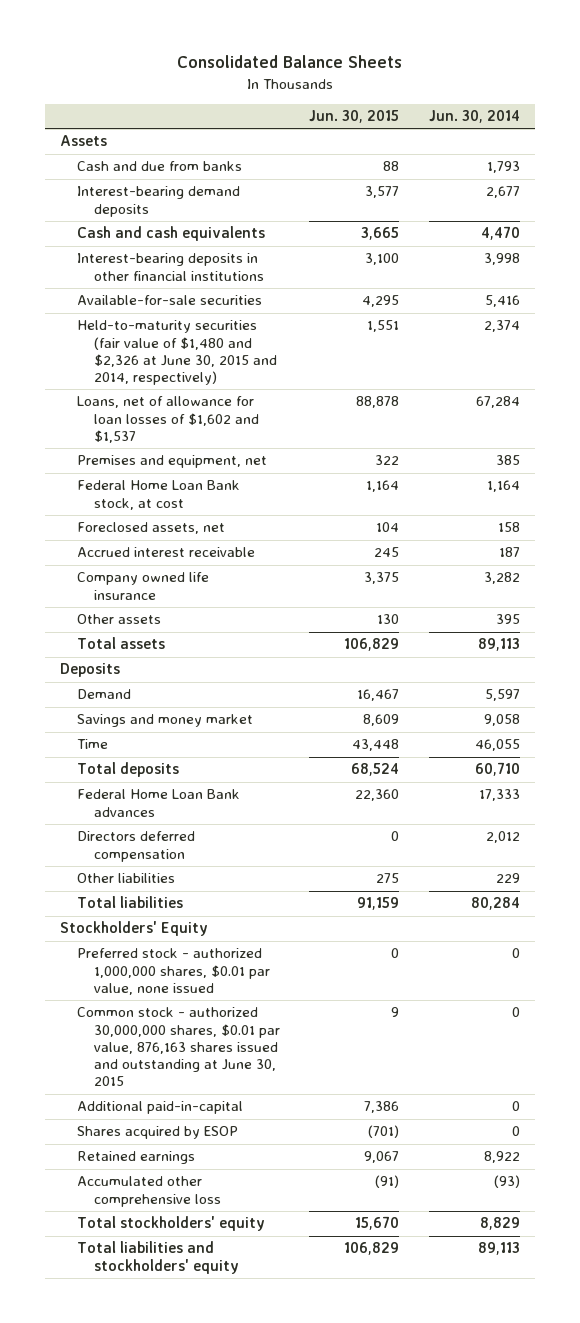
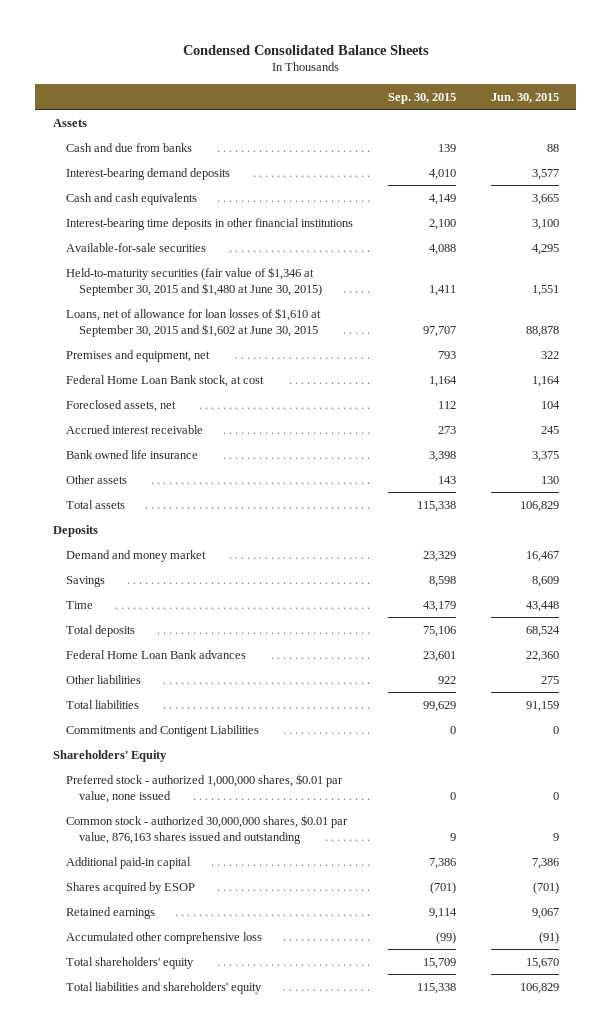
[177,55,403,69] Consolidated Balance Sheets -> [182,44,429,55] Condensed Consolidated Balance Sheets
[429,109,521,123] Jun. 30, 2014 -> none
none -> [387,92,456,104] Sep. 30, 2015
[76,253,264,281] Interest-bearing deposits in other financial institutions -> [65,217,353,230] Interest-bearing time deposits in other financial institutions
[76,320,277,386] Held-to-maturity securities (fair value of $1,480 and $2,326 at June 30, 2015 and 2014, respectively) -> [65,266,322,296] Held-to-maturity securities (fair value of $1,346 at September 30, 2015 and $1,480 at June 30, 2015)
[76,396,259,443] Loans, net of allowance for loan losses of $1,602 and $1,537 -> [65,307,321,337] Loans, net of allowance for loan losses of $1,610 at September 30, 2015 and $1,602 at June 30, 2015
[76,572,209,600] Company owned life insurance -> [65,449,198,459] Bank owned life insurance
[76,689,131,700] Demand -> [65,549,206,562] Demand and money market
[76,714,253,728] Savings and money market -> [65,575,105,587] Savings
[76,831,195,862] Directors deferred compensation -> none
none -> [65,724,259,737] Commitments and Contigent Liabilities
[59,921,208,937] Stockholders' Equity -> [52,749,167,762] Shareholders' Equity
[76,1007,280,1087] Common stock - authorized 30,000,000 shares, $0.01 par value, 876,163 shares issued and outstanding at June 30, 2015 -> [65,814,348,844] Common stock - authorized 30,000,000 shares, $0.01 par value, 876,163 shares issued and outstanding
[76,1101,243,1115] Additional paid-in-capital -> [65,856,191,869] Additional paid-in capital
[76,1216,265,1232] Total stockholders' equity -> [65,956,194,969] Total shareholders' equity
[76,1241,239,1274] Total liabilities and stockholders' equity -> [65,981,262,994] Total liabilities and shareholders' equity

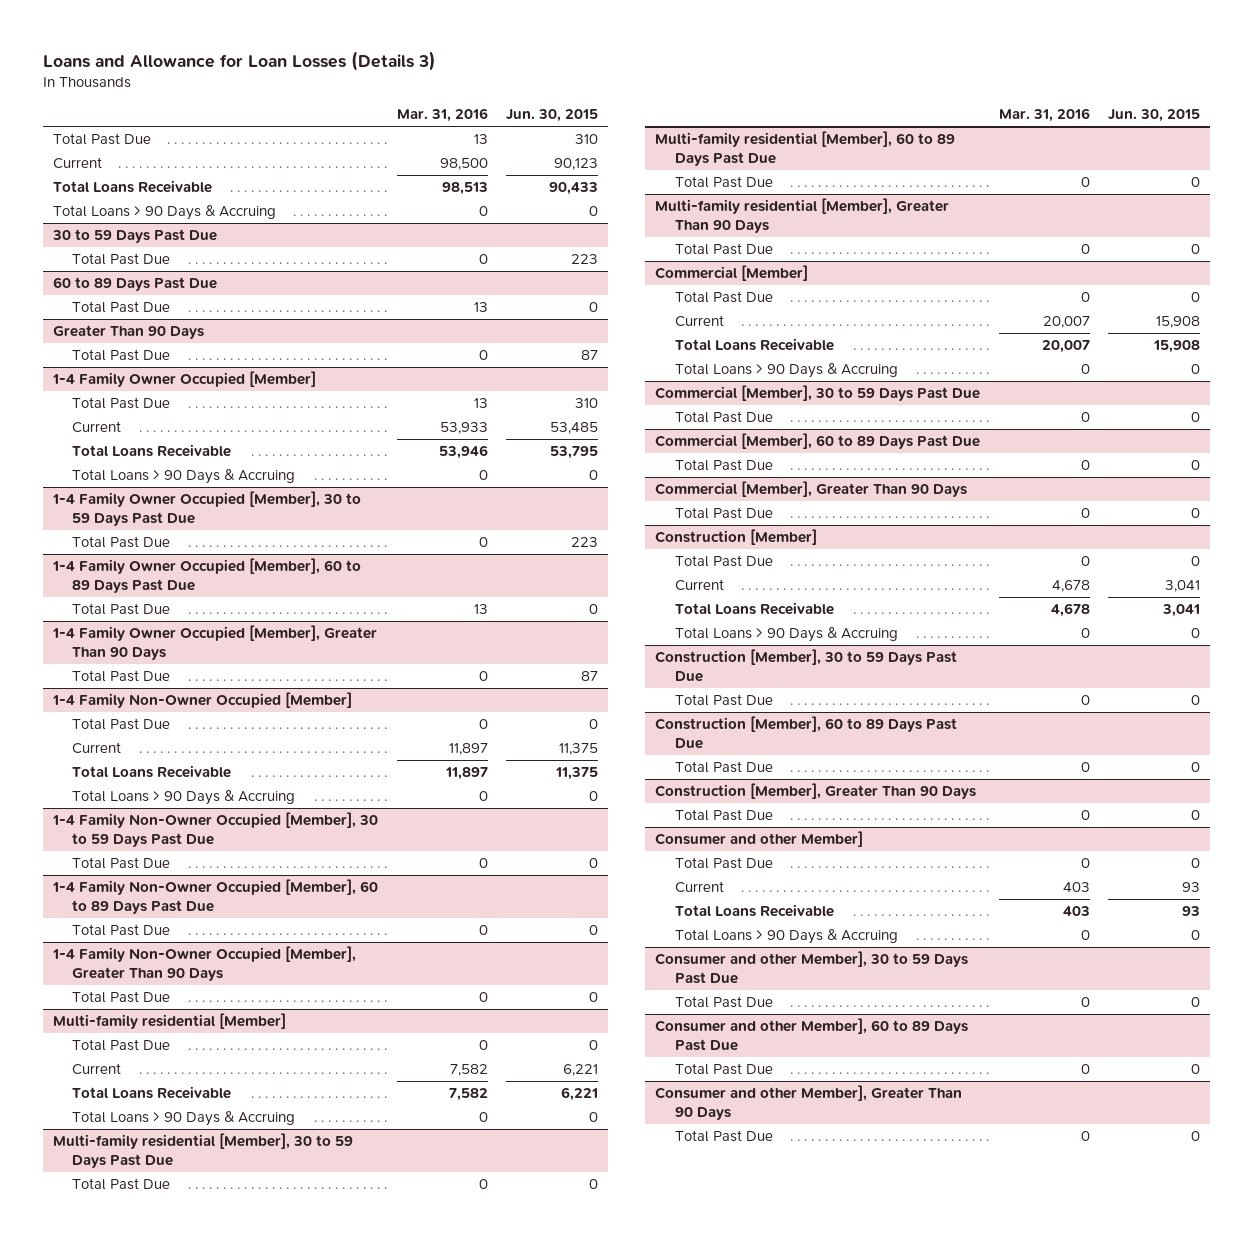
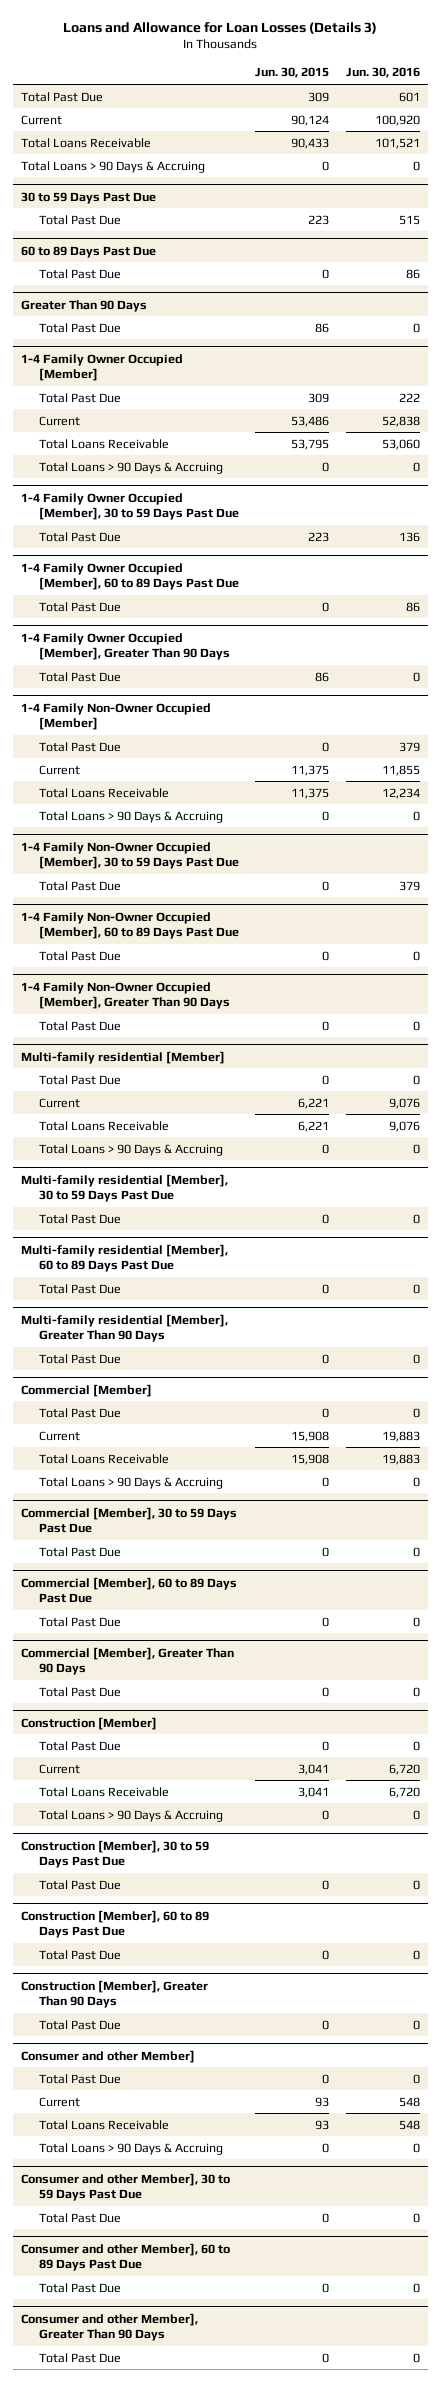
[396,108,488,123] Mar. 31, 2016 -> none
none -> [345,67,420,79] Jun. 30, 2016
[575,134,599,145] 310 -> [308,91,330,102] 309
[554,158,599,171] 90,123 -> [291,114,330,126] 90,124
[581,350,599,361] 87 -> [315,322,330,333] 86
[575,398,599,409] 310 -> [308,392,330,403] 309
[550,422,599,435] 53,485 -> [291,415,330,427] 53,486
[581,671,599,682] 87 -> [315,671,330,682] 86

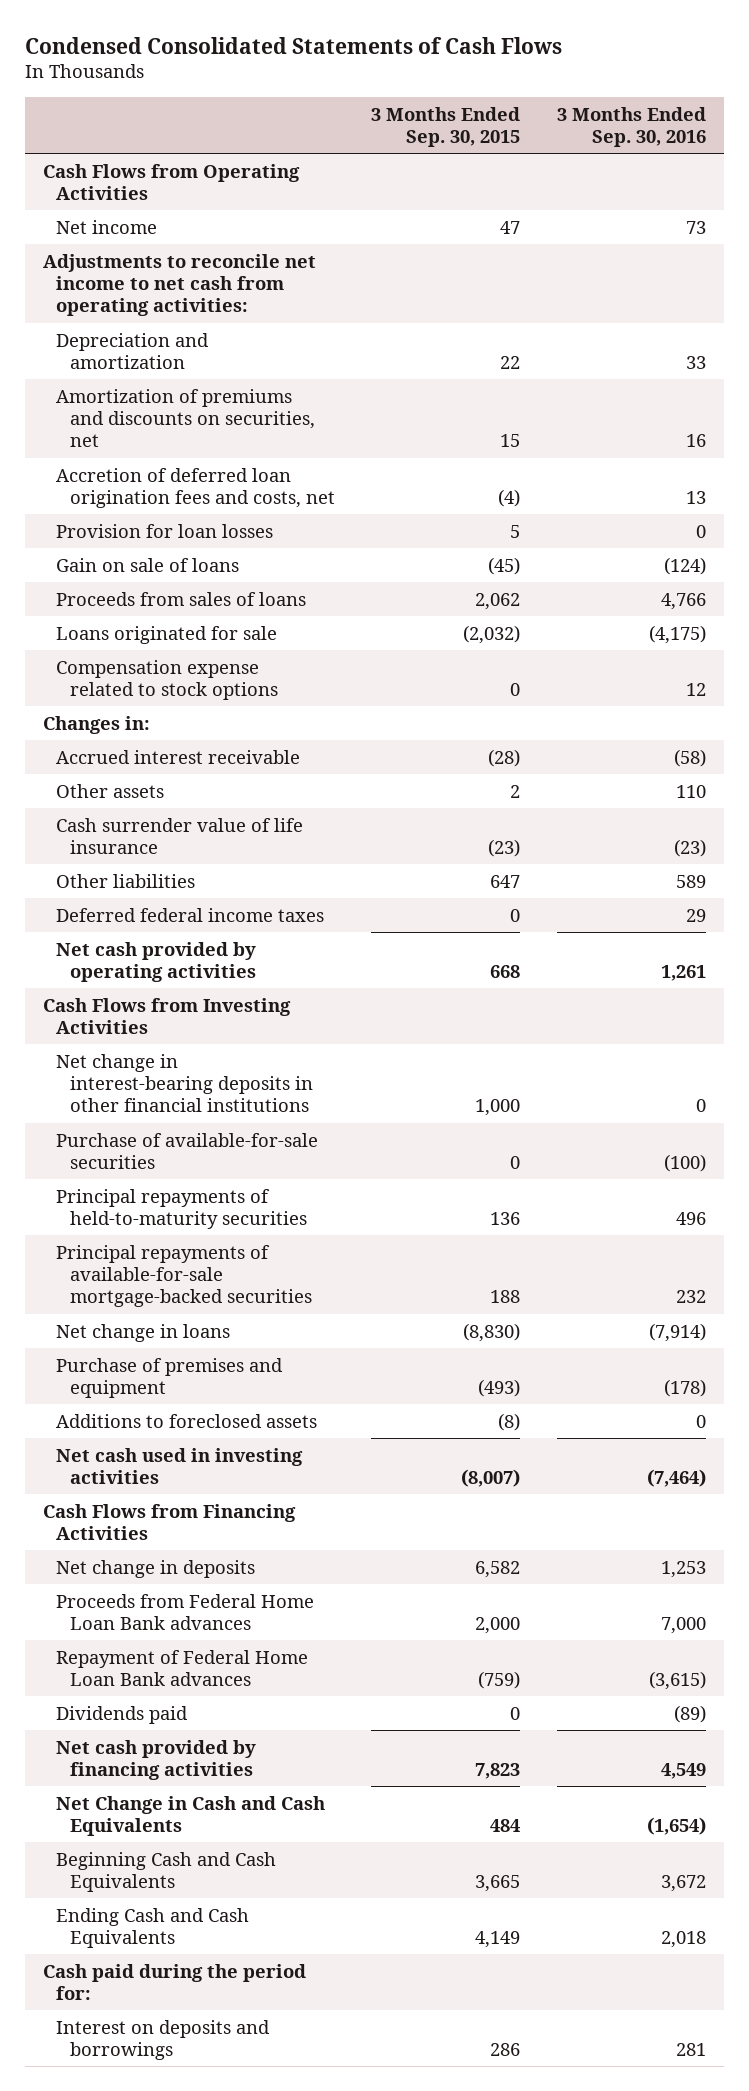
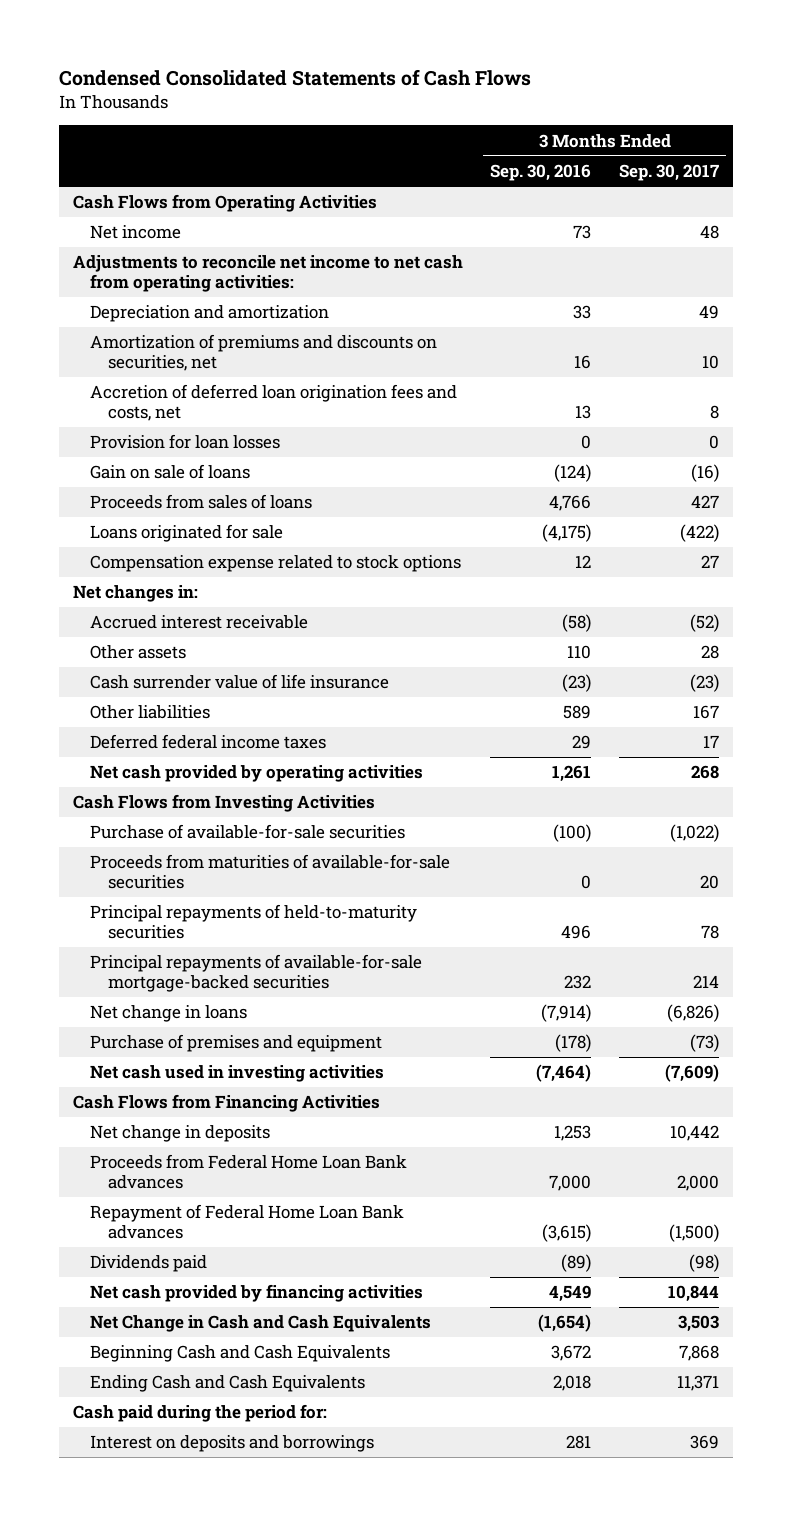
[371,106,521,147] 3 Months Ended Sep. 30, 2015 -> none
none -> [618,164,719,182] Sep. 30, 2017
[43,715,151,734] Changes in: -> [72,585,198,603] Net changes in:
[56,1053,313,1113] Net change in interest-bearing deposits in other financial institutions -> none
none -> [90,854,451,890] Proceeds from maturities of available-for-sale securities
[56,1413,318,1428] Additions to foreclosed assets -> none

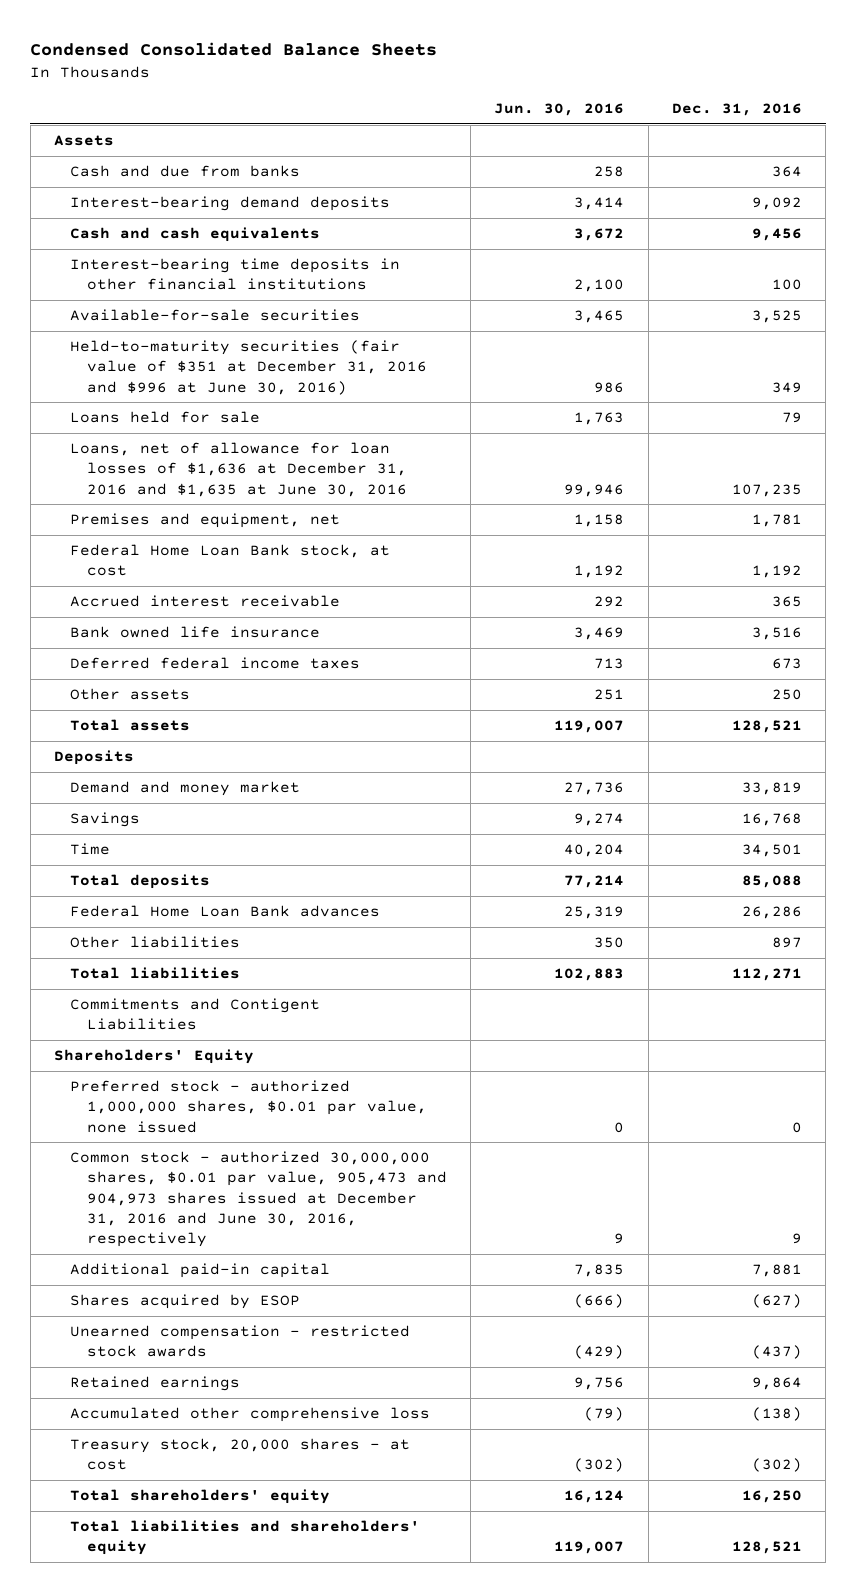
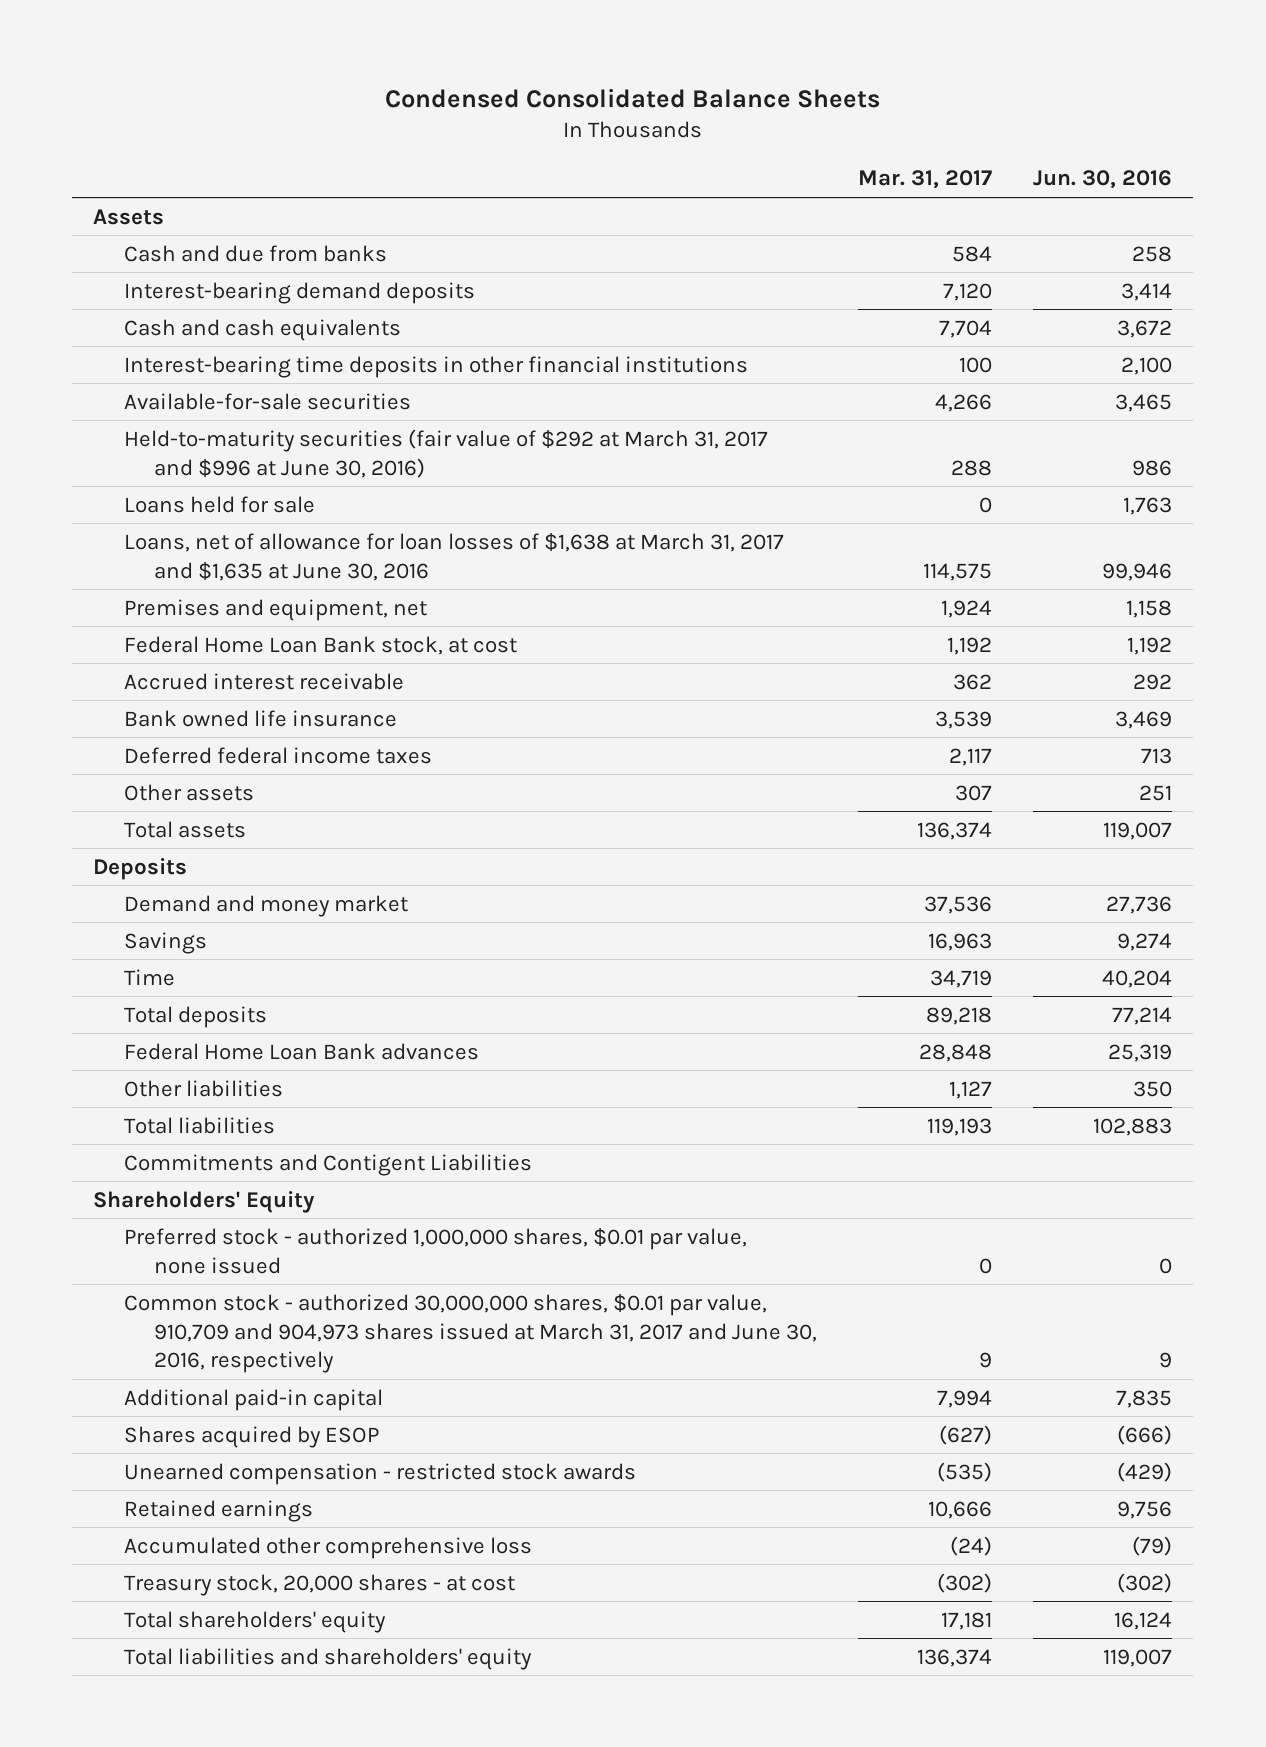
[672,103,803,117] Dec. 31, 2016 -> none
none -> [858,170,993,190] Mar. 31, 2017
[70,340,427,395] Held-to-maturity securities (fair value of $351 at December 31, 2016 and $996 at June 30, 2016) -> [123,428,768,478] Held-to-maturity securities (fair value of $292 at March 31, 2017 and $996 at June 30, 2016)
[70,442,407,497] Loans, net of allowance for loan losses of $1,636 at December 31, 2016 and $1,635 at June 30, 2016 -> [123,532,784,581] Loans, net of allowance for loan losses of $1,638 at March 31, 2017 and $1,635 at June 30, 2016
[70,1151,447,1248] Common stock - authorized 30,000,000 shares, $0.01 par value, 905,473 and 904,973 shares issued at December 31, 2016 and June 30, 2016, respectively -> [123,1293,817,1374] Common stock - authorized 30,000,000 shares, $0.01 par value, 910,709 and 904,973 shares issued at March 31, 2017 and June 30, 2016, respectively

